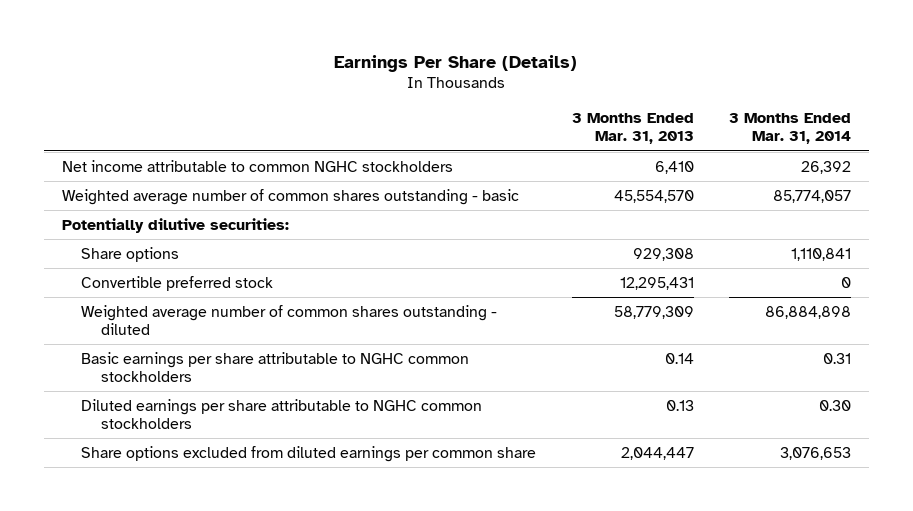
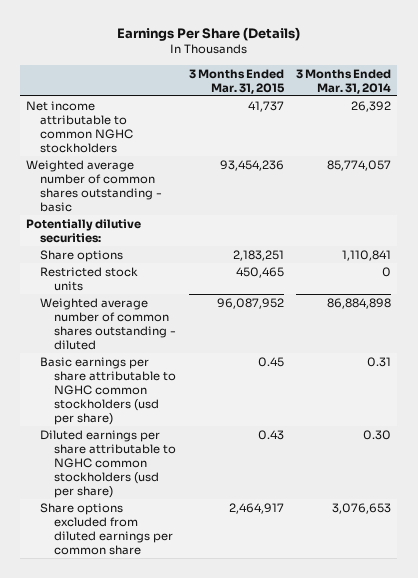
[571,113,694,145] 3 Months Ended Mar. 31, 2013 -> none
none -> [188,68,285,94] 3 Months Ended Mar. 31, 2015
[81,275,274,291] Convertible preferred stock -> none
none -> [40,266,139,291] Restricted stock units
[81,351,470,382] Basic earnings per share attributable to NGHC common stockholders -> [40,356,177,425] Basic earnings per share attributable to NGHC common stockholders (usd per share)
[81,398,483,429] Diluted earnings per share attributable to NGHC common stockholders -> [40,429,177,498] Diluted earnings per share attributable to NGHC common stockholders (usd per share)

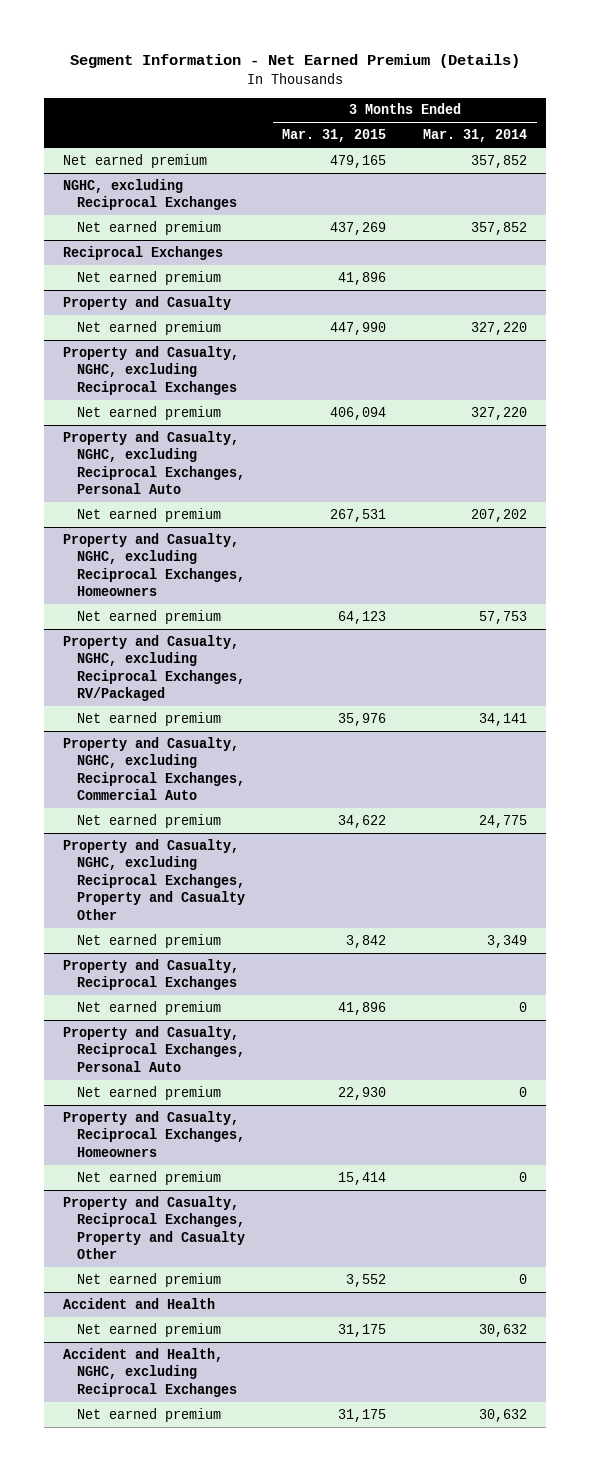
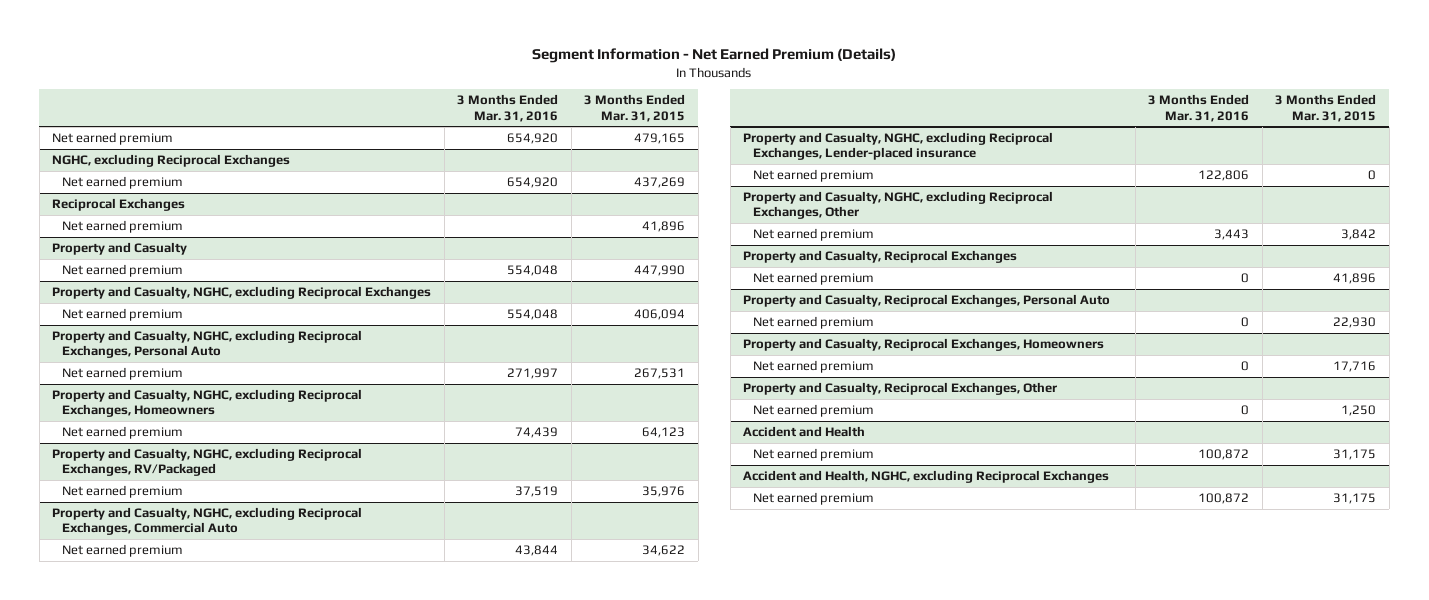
[423,129,528,143] Mar. 31, 2014 -> none
none -> [457,94,559,122] 3 Months Ended Mar. 31, 2016
none -> [743,132,1054,161] Property and Casualty, NGHC, excluding Reciprocal Exchanges, Lender-placed insurance
none -> [753,169,875,183] Net earned premium
[62,838,246,920] Property and Casualty, NGHC, excluding Reciprocal Exchanges, Property and Casualty Other -> [743,191,1054,220] Property and Casualty, NGHC, excluding Reciprocal Exchanges, Other
[338,1171,387,1185] 15,414 -> [1333,361,1377,373] 17,716
[62,1195,246,1260] Property and Casualty, Reciprocal Exchanges, Property and Casualty Other -> [743,382,1058,396] Property and Casualty, Reciprocal Exchanges, Other
[346,1273,387,1287] 3,552 -> [1341,405,1377,417] 1,250

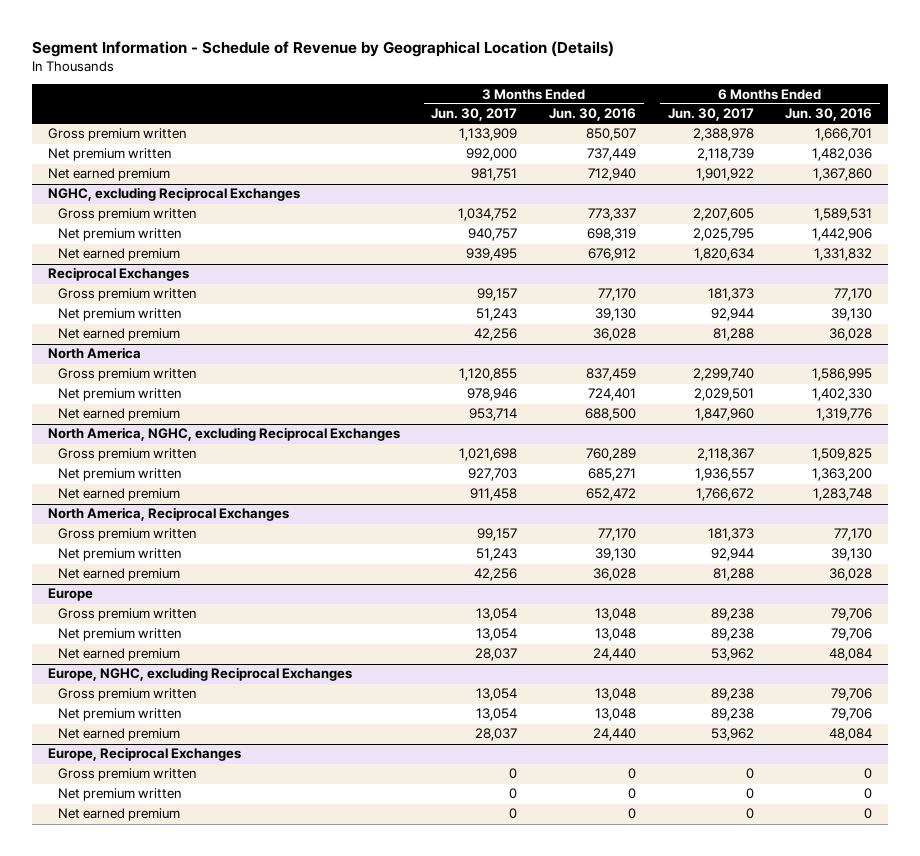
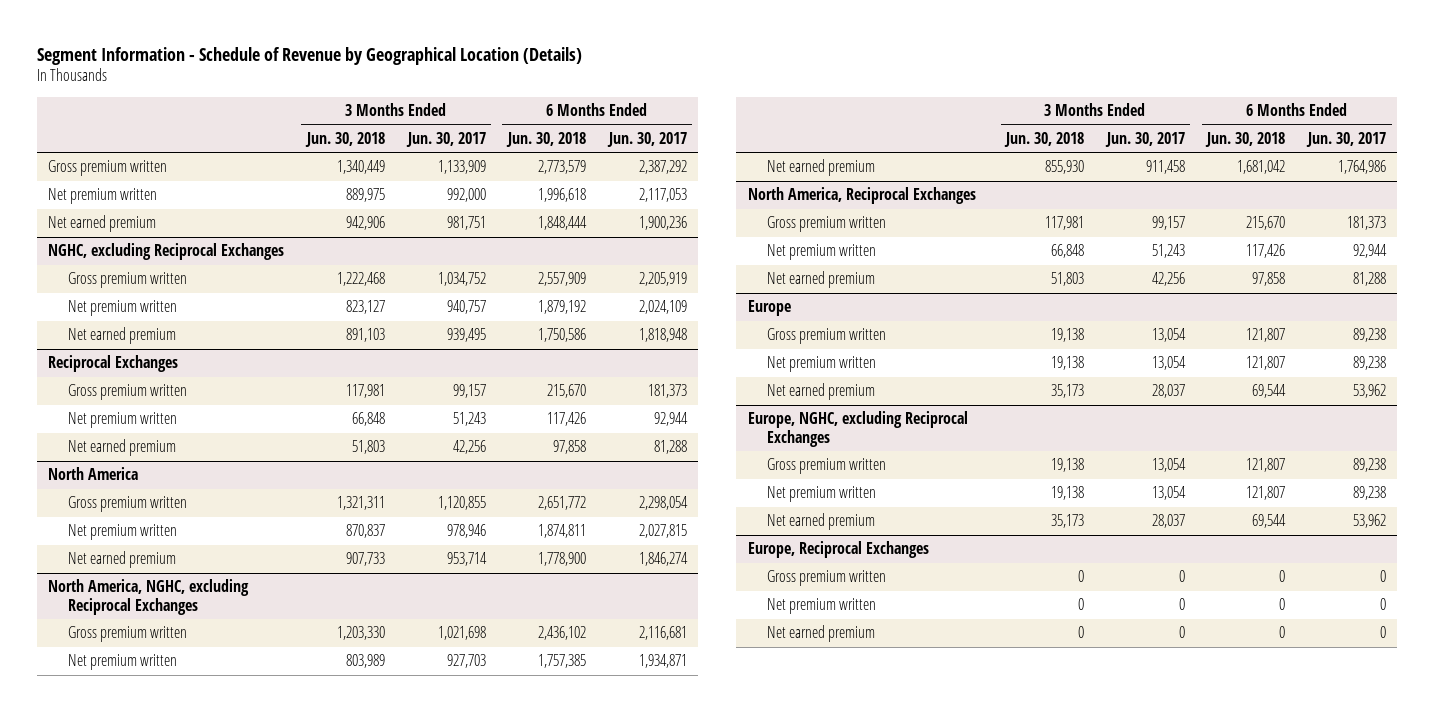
[548,108,636,122] Jun. 30, 2016 -> none
[785,108,873,122] Jun. 30, 2016 -> none
none -> [304,131,385,147] Jun. 30, 2018
none -> [506,131,587,147] Jun. 30, 2018
[692,128,754,142] 2,388,978 -> [638,160,687,175] 2,387,292
[696,148,754,162] 2,118,739 -> [638,188,687,203] 2,117,053
[695,168,754,182] 1,901,922 -> [638,216,687,231] 1,900,236
[692,208,754,222] 2,207,605 -> [638,272,687,287] 2,205,919
[692,228,754,242] 2,025,795 -> [638,300,687,315] 2,024,109
[693,248,754,262] 1,820,634 -> [638,328,687,343] 1,818,948
[692,368,754,382] 2,299,740 -> [638,496,688,511] 2,298,054
[693,388,754,402] 2,029,501 -> [638,524,687,539] 2,027,815
[694,408,754,422] 1,847,960 -> [638,552,688,567] 1,846,274
[696,448,754,462] 2,118,367 -> [638,626,687,641] 2,116,681
[694,468,754,482] 1,936,557 -> [638,654,687,669] 1,934,871
[695,488,754,502] 1,766,672 -> [1337,160,1386,175] 1,764,986

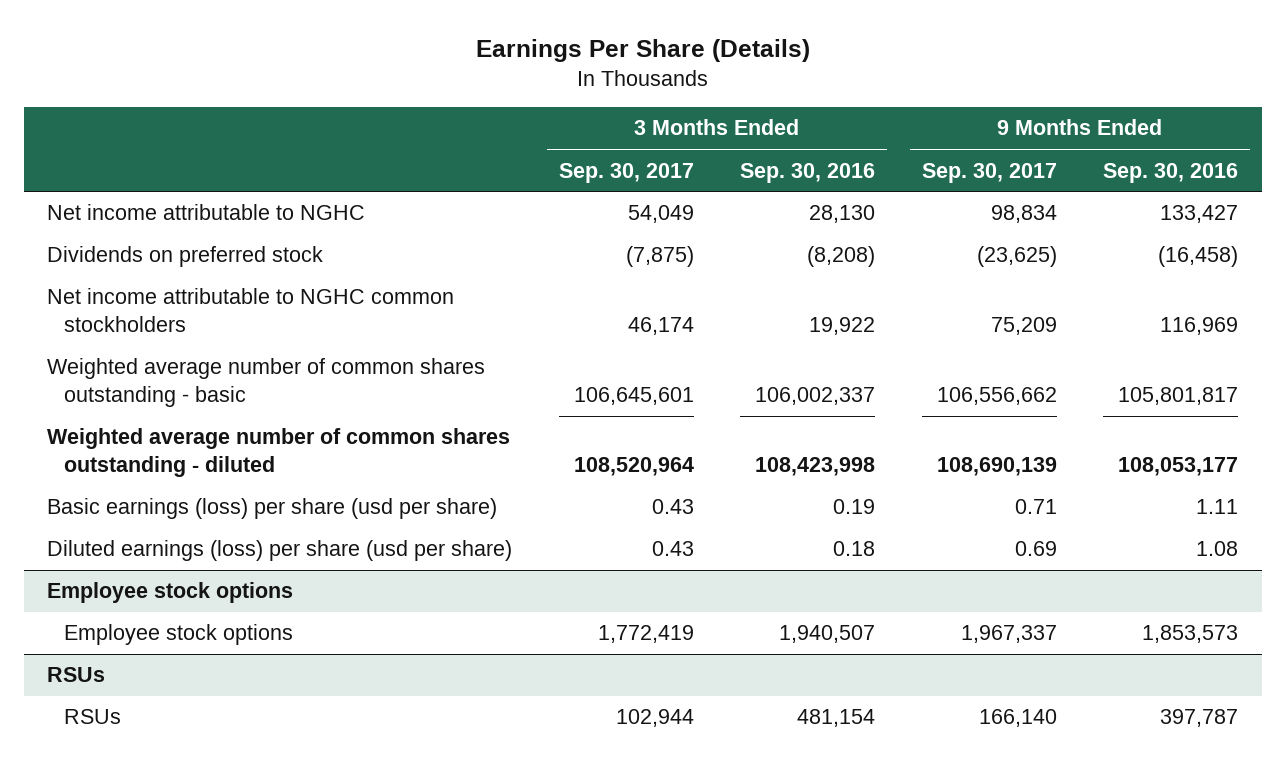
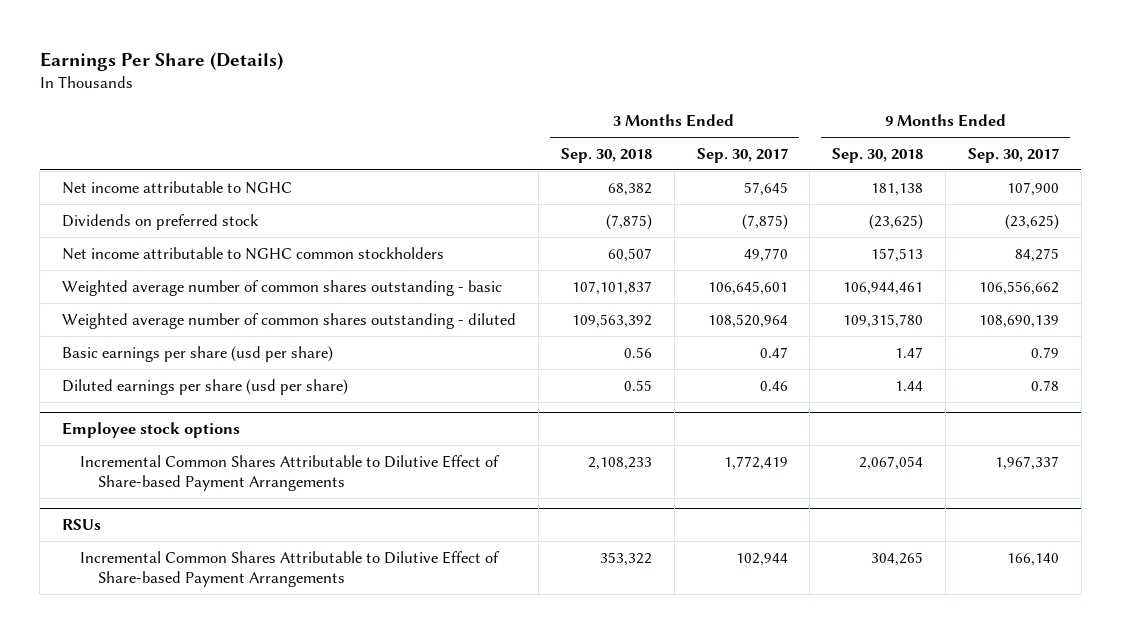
[740,162,876,183] Sep. 30, 2016 -> none
[1103,162,1239,183] Sep. 30, 2016 -> none
none -> [560,147,652,163] Sep. 30, 2018
none -> [832,147,924,163] Sep. 30, 2018
[627,205,694,224] 54,049 -> [743,181,788,196] 57,645
[990,205,1057,224] 98,834 -> [1007,181,1060,196] 107,900
[627,317,694,336] 46,174 -> [743,247,788,262] 49,770
[990,317,1057,336] 75,209 -> [1015,247,1060,262] 84,275
[46,498,497,520] Basic earnings (loss) per share (usd per share) -> [62,345,334,362] Basic earnings per share (usd per share)
[651,499,694,515] 0.43 -> [759,346,788,358] 0.47
[1014,499,1057,515] 0.71 -> [1031,346,1060,358] 0.79
[46,540,512,562] Diluted earnings (loss) per share (usd per share) -> [62,378,349,395] Diluted earnings per share (usd per share)
[651,541,694,557] 0.43 -> [759,380,788,391] 0.46
[1014,541,1057,557] 0.69 -> [1031,379,1060,391] 0.78
[64,624,294,646] Employee stock options -> [79,454,499,492] Incremental Common Shares Attributable to Dilutive Effect of Share-based Payment Arrangements
[64,709,122,725] RSUs -> [79,550,499,588] Incremental Common Shares Attributable to Dilutive Effect of Share-based Payment Arrangements

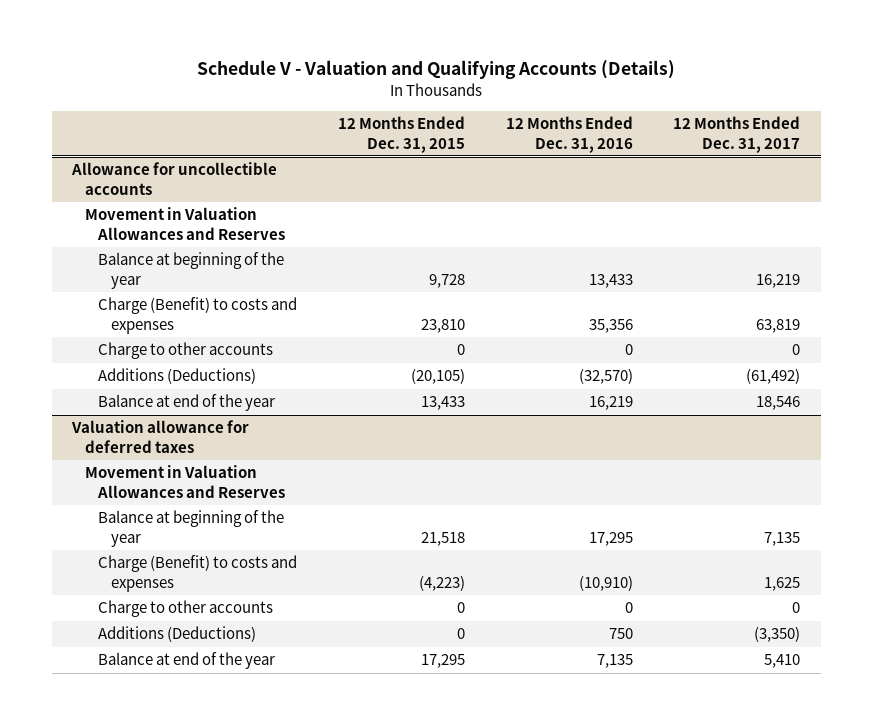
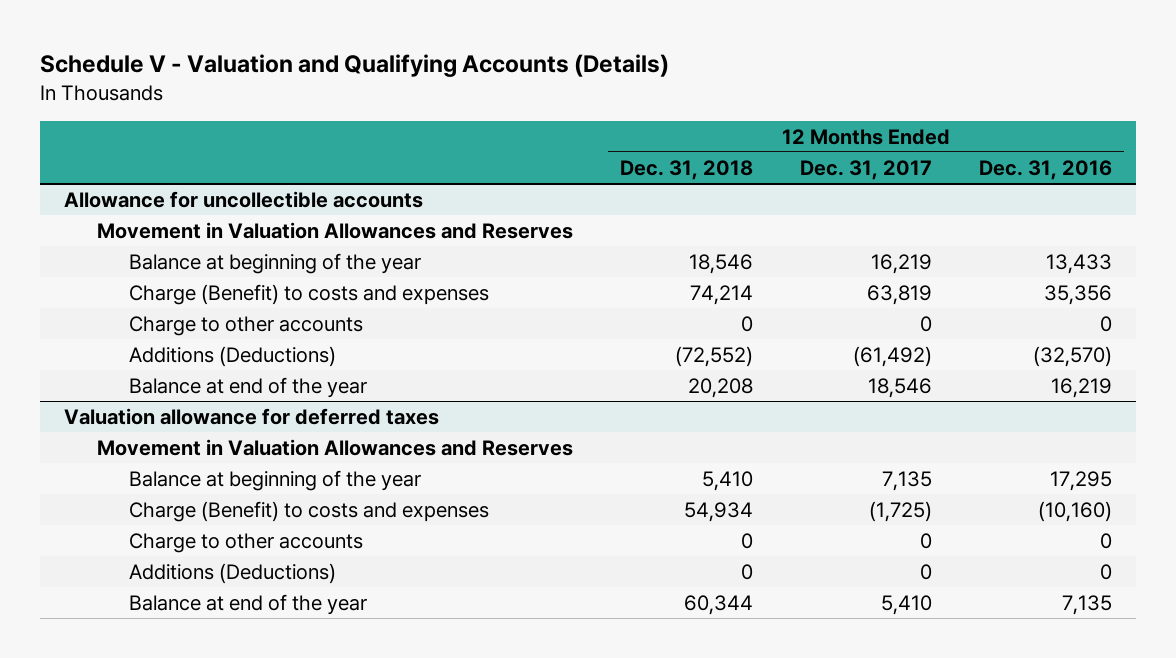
[337,116,465,153] 12 Months Ended Dec. 31, 2015 -> none
none -> [619,159,753,180] Dec. 31, 2018
[578,574,633,591] (10,910) -> [1038,500,1113,522] (10,160)
[764,576,801,591] 1,625 -> [869,500,933,522] (1,725)
[608,628,633,640] 750 -> [1100,563,1113,580] 0
[754,626,801,643] (3,350) -> [920,563,933,580] 0

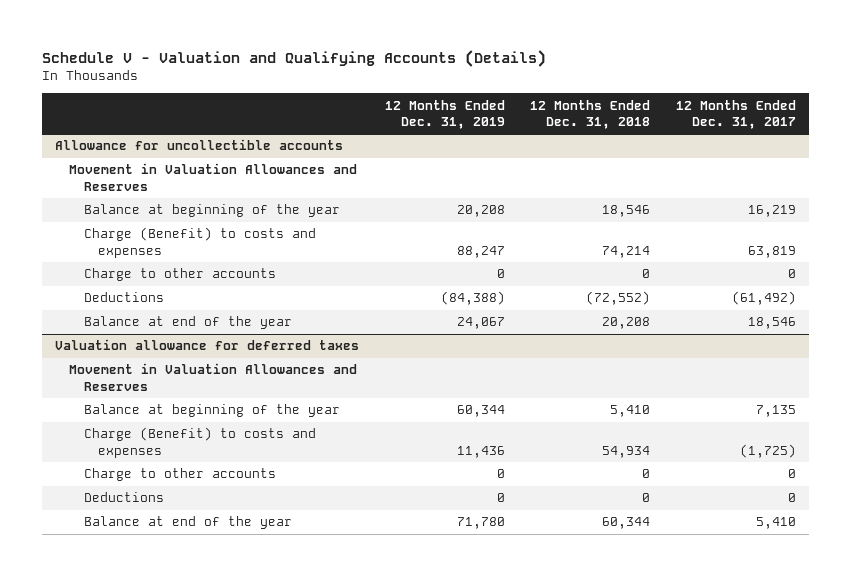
[979,159,1113,180] Dec. 31, 2016 -> none
none -> [384,99,505,130] 12 Months Ended Dec. 31, 2019
[129,345,337,367] Additions (Deductions) -> [83,292,164,303] Deductions
[129,562,337,584] Additions (Deductions) -> [83,492,164,503] Deductions

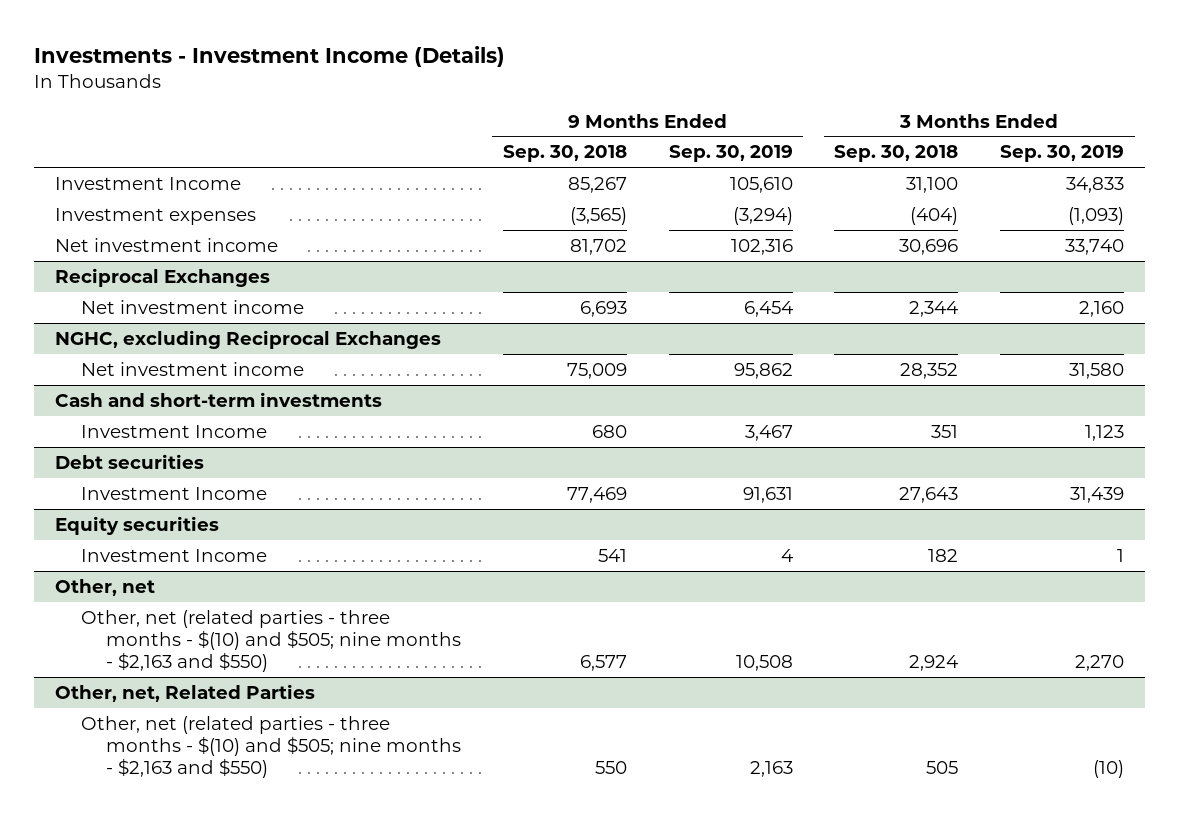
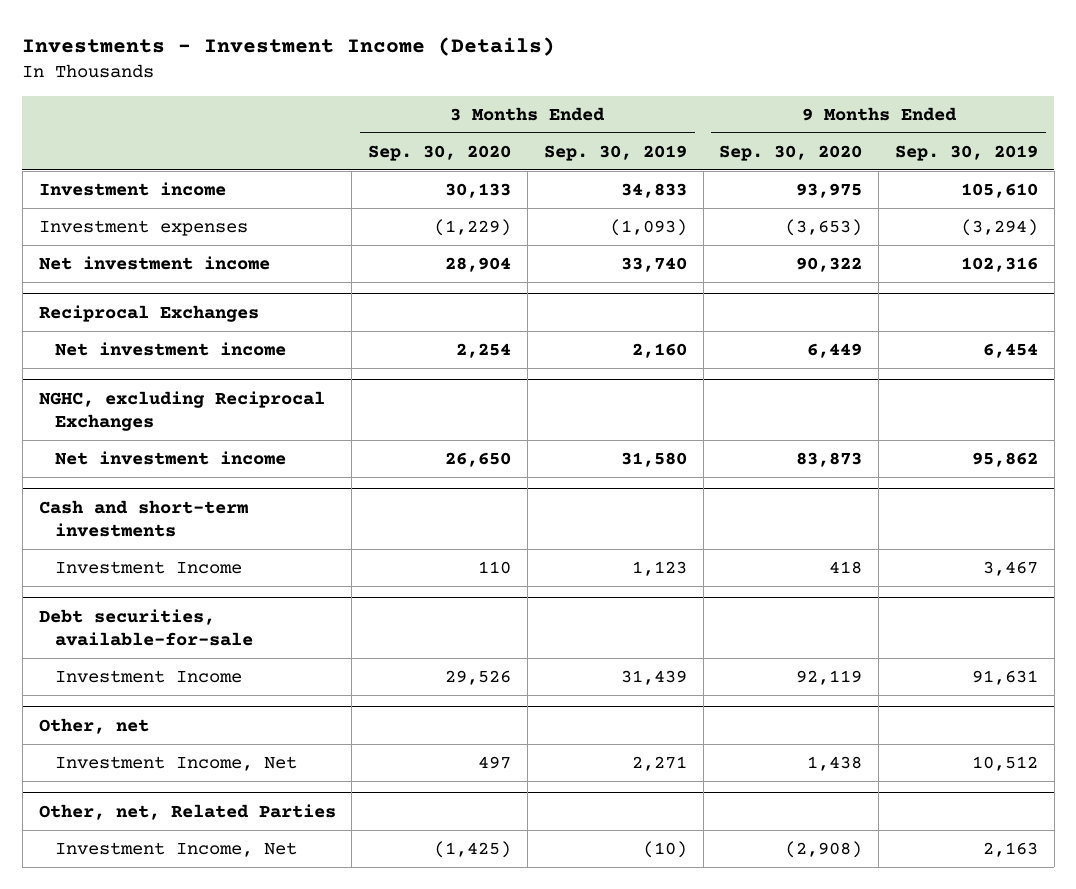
[502,145,627,163] Sep. 30, 2018 -> none
[834,145,959,163] Sep. 30, 2018 -> none
none -> [368,144,512,161] Sep. 30, 2020
none -> [719,144,863,161] Sep. 30, 2020
[55,176,242,190] Investment Income -> [38,182,226,197] Investment income
[55,453,205,469] Debt securities -> [38,608,254,647] Debt securities, available-for-sale
[55,515,220,535] Equity securities -> none
[80,548,267,562] Investment Income -> none
[80,609,462,673] Other, net (related parties - three months - $(10) and $505; nine months - $2,163 and $550) -> none
none -> [55,756,298,772] Investment Income, Net
[80,715,462,779] Other, net (related parties - three months - $(10) and $505; nine months - $2,163 and $550) -> [55,842,298,858] Investment Income, Net

